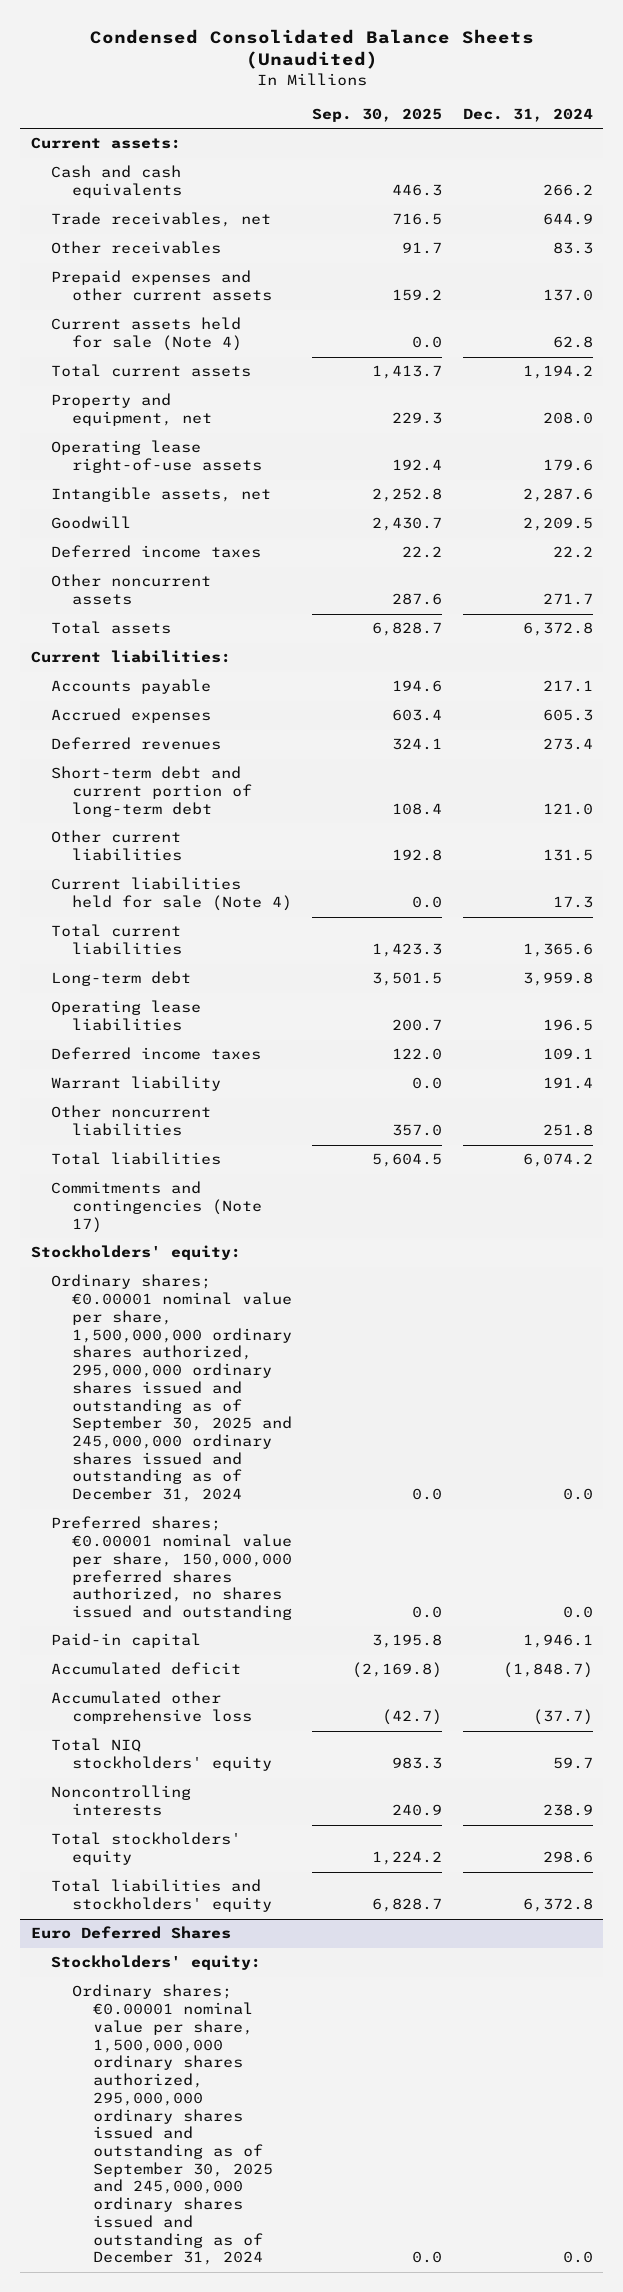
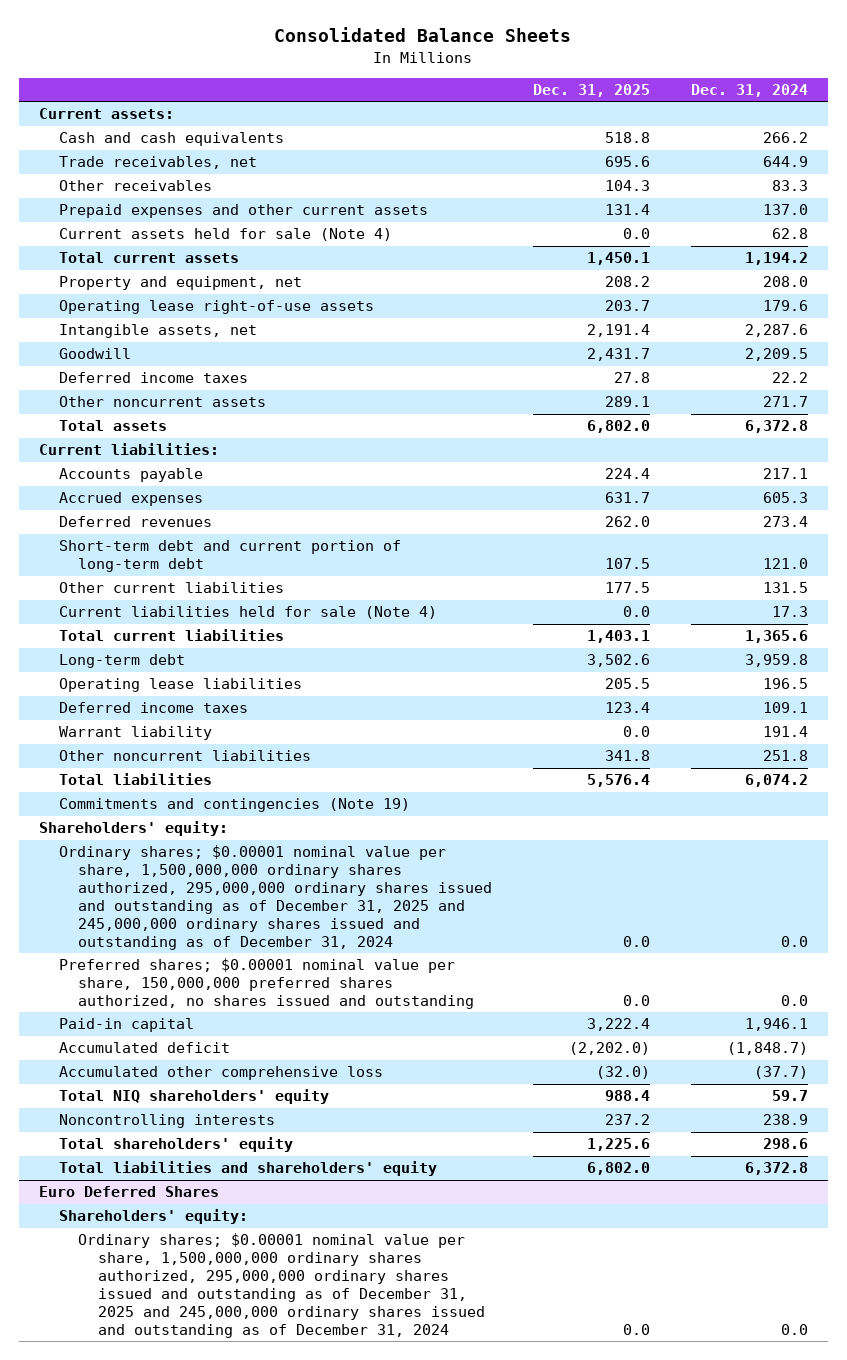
[89,28,534,70] Condensed Consolidated Balance Sheets (Unaudited) -> [274,27,572,43] Consolidated Balance Sheets
[312,107,443,122] Sep. 30, 2025 -> none
none -> [532,84,650,98] Dec. 31, 2025
[51,1181,262,1233] Commitments and contingencies (Note 17) -> [58,798,410,813] Commitments and contingencies (Note 19)
[30,1245,241,1261] Stockholders' equity: -> [39,821,229,837] Shareholders' equity:
[51,1274,292,1503] Ordinary shares; €0.00001 nominal value per share, 1,500,000,000 ordinary shares authorized, 295,000,000 ordinary shares issued and outstanding as of September 30, 2025 and 245,000,000 ordinary shares issued and outstanding as of December 31, 2024 -> [58,845,493,950] Ordinary shares; $0.00001 nominal value per share, 1,500,000,000 ordinary shares authorized, 295,000,000 ordinary shares issued and outstanding as of December 31, 2025 and 245,000,000 ordinary shares issued and outstanding as of December 31, 2024
[51,1516,292,1621] Preferred shares; €0.00001 nominal value per share, 150,000,000 preferred shares authorized, no shares issued and outstanding -> [58,958,475,1010] Preferred shares; $0.00001 nominal value per share, 150,000,000 preferred shares authorized, no shares issued and outstanding
[51,1738,272,1772] Total NIQ stockholders' equity -> [58,1089,329,1105] Total NIQ shareholders' equity
[51,1832,242,1866] Total stockholders' equity -> [58,1137,293,1153] Total shareholders' equity
[51,1879,272,1913] Total liabilities and stockholders' equity -> [58,1161,437,1177] Total liabilities and shareholders' equity
[51,1955,262,1971] Stockholders' equity: -> [58,1209,248,1225] Shareholders' equity:
[71,1984,273,2266] Ordinary shares; €0.00001 nominal value per share, 1,500,000,000 ordinary shares authorized, 295,000,000 ordinary shares issued and outstanding as of September 30, 2025 and 245,000,000 ordinary shares issued and outstanding as of December 31, 2024 -> [78,1233,485,1338] Ordinary shares; $0.00001 nominal value per share, 1,500,000,000 ordinary shares authorized, 295,000,000 ordinary shares issued and outstanding as of December 31, 2025 and 245,000,000 ordinary shares issued and outstanding as of December 31, 2024

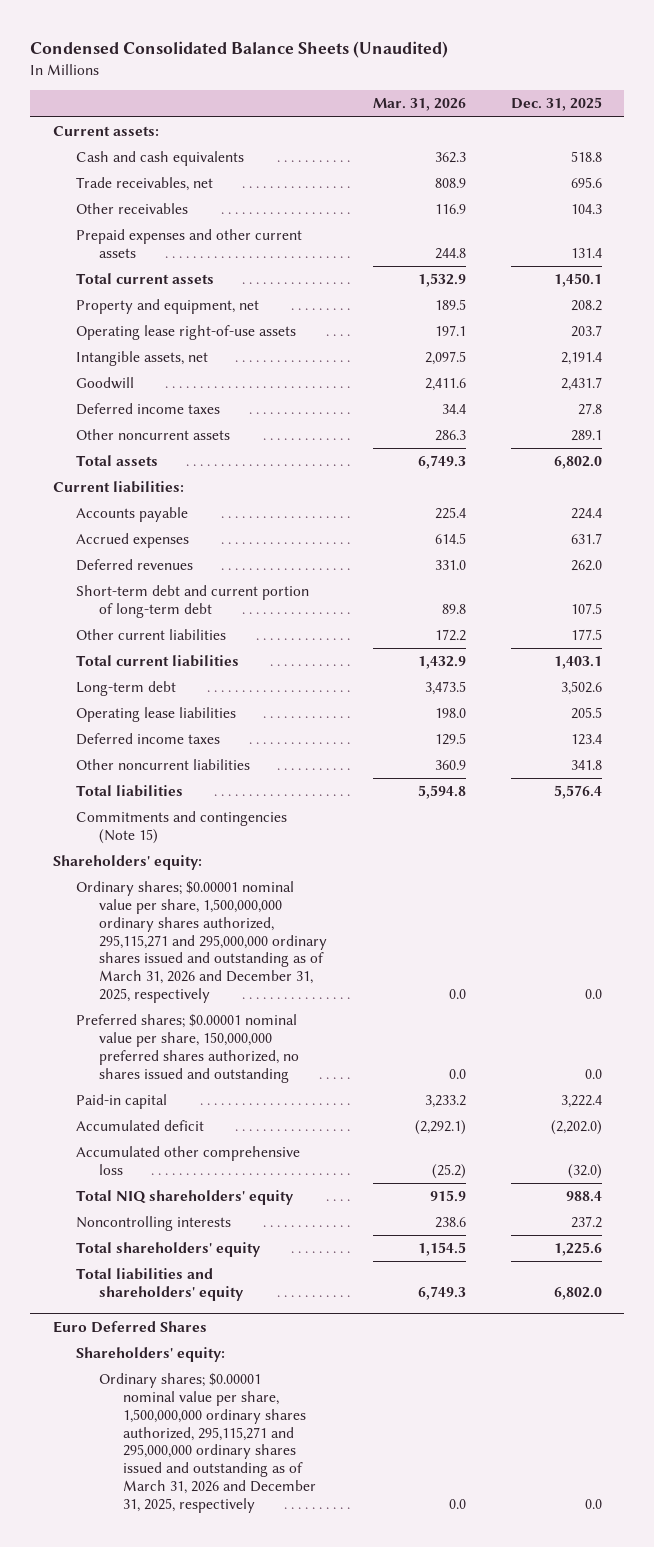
[274,27,572,43] Consolidated Balance Sheets -> [30,41,449,59] Condensed Consolidated Balance Sheets (Unaudited)
[690,84,808,98] Dec. 31, 2024 -> none
none -> [372,98,466,112] Mar. 31, 2026
[58,228,392,242] Current assets held for sale (Note 4) -> none
[58,606,437,620] Current liabilities held for sale (Note 4) -> none
[58,726,212,741] Warrant liability -> none
[58,798,410,813] Commitments and contingencies (Note 19) -> [76,811,288,844] Commitments and contingencies (Note 15)
[58,845,493,950] Ordinary shares; $0.00001 nominal value per share, 1,500,000,000 ordinary shares authorized, 295,000,000 ordinary shares issued and outstanding as of December 31, 2025 and 245,000,000 ordinary shares issued and outstanding as of December 31, 2024 -> [76,881,328,1003] Ordinary shares; $0.00001 nominal value per share, 1,500,000,000 ordinary shares authorized, 295,115,271 and 295,000,000 ordinary shares issued and outstanding as of March 31, 2026 and December 31, 2025, respectively
[78,1233,485,1338] Ordinary shares; $0.00001 nominal value per share, 1,500,000,000 ordinary shares authorized, 295,000,000 ordinary shares issued and outstanding as of December 31, 2025 and 245,000,000 ordinary shares issued and outstanding as of December 31, 2024 -> [99,1373,316,1513] Ordinary shares; $0.00001 nominal value per share, 1,500,000,000 ordinary shares authorized, 295,115,271 and 295,000,000 ordinary shares issued and outstanding as of March 31, 2026 and December 31, 2025, respectively

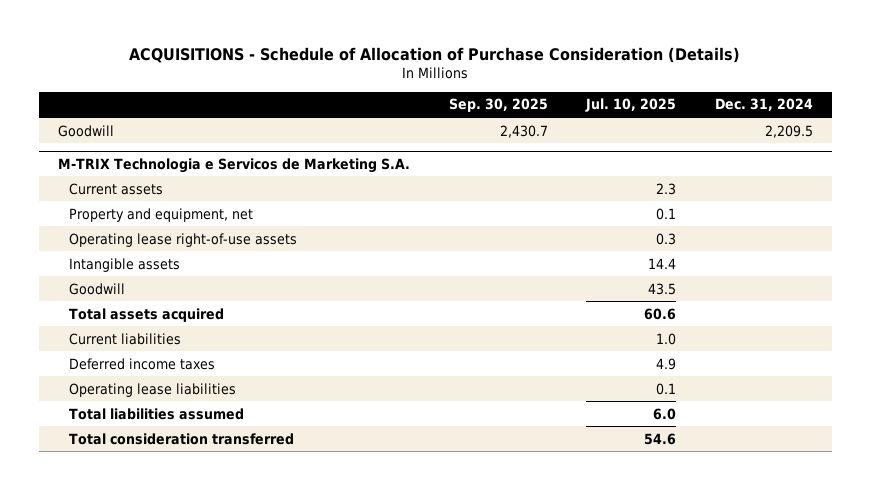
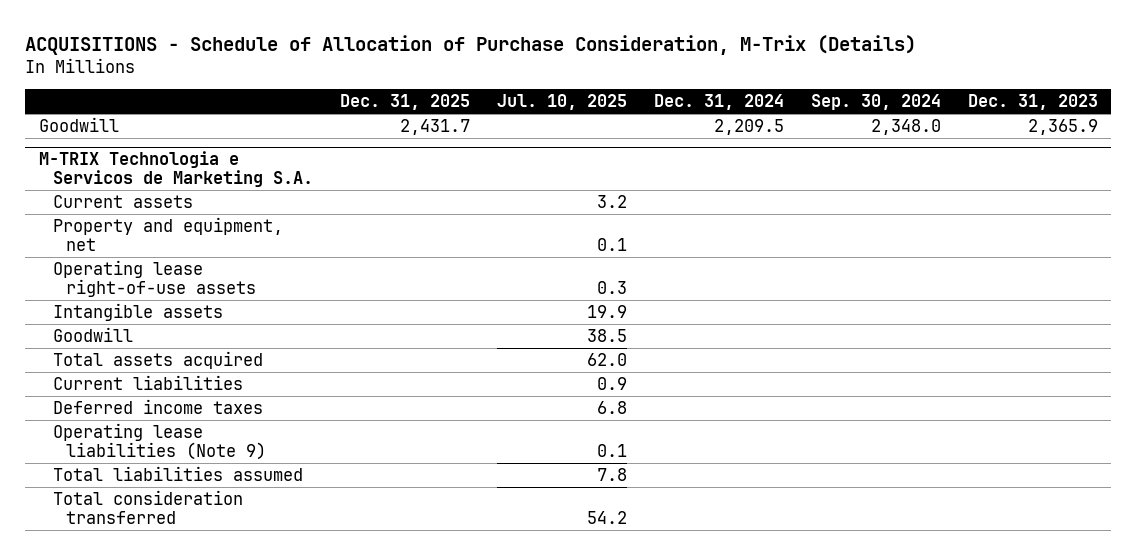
[129,46,741,63] ACQUISITIONS - Schedule of Allocation of Purchase Consideration (Details) -> [25,34,917,55] ACQUISITIONS - Schedule of Allocation of Purchase Consideration, M-Trix (Details)
[448,98,548,113] Sep. 30, 2025 -> none
none -> [339,94,470,111] Dec. 31, 2025
none -> [810,94,941,111] Sep. 30, 2024
none -> [967,94,1098,111] Dec. 31, 2023
[656,182,677,195] 2.3 -> [596,194,627,208] 3.2
[648,257,677,269] 14.4 -> [586,304,627,318] 19.9
[648,282,677,295] 43.5 -> [586,328,627,342] 38.5
[644,307,677,320] 60.6 -> [586,352,627,366] 62.0
[656,332,677,345] 1.0 -> [596,376,627,390] 0.9
[656,357,677,370] 4.9 -> [596,400,627,414] 6.8
[68,382,236,397] Operating lease liabilities -> [52,422,267,460] Operating lease liabilities (Note 9)
[653,407,677,420] 6.0 -> [596,467,627,481] 7.8
[644,432,677,445] 54.6 -> [586,510,627,524] 54.2

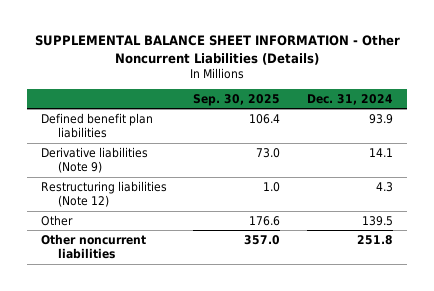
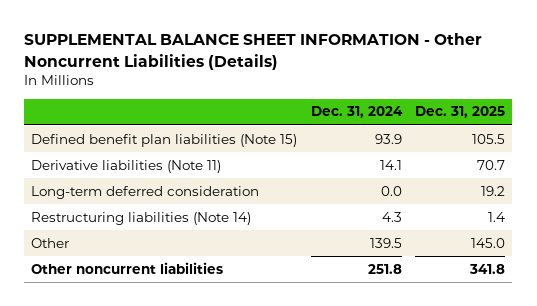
[193,94,281,107] Sep. 30, 2025 -> none
none -> [415,106,506,119] Dec. 31, 2025
[40,112,153,139] Defined benefit plan liabilities -> [31,133,298,147] Defined benefit plan liabilities (Note 15)
[40,146,148,174] Derivative liabilities (Note 9) -> [31,159,222,173] Derivative liabilities (Note 11)
none -> [31,185,260,199] Long-term deferred consideration
[40,180,167,208] Restructuring liabilities (Note 12) -> [31,211,252,225] Restructuring liabilities (Note 14)

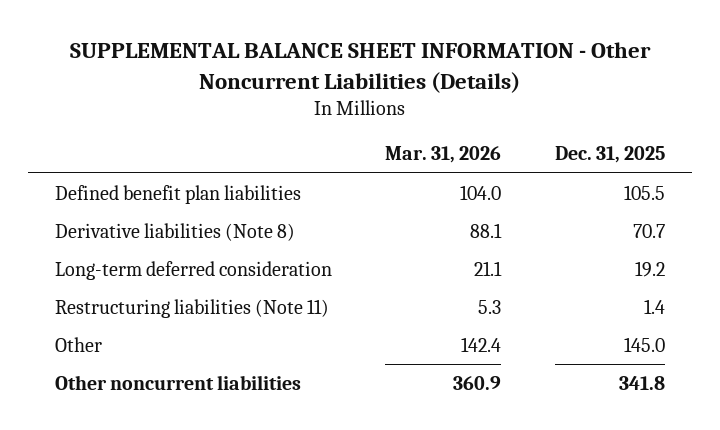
[310,106,403,119] Dec. 31, 2024 -> none
none -> [385,146,502,164] Mar. 31, 2026
[31,133,298,147] Defined benefit plan liabilities (Note 15) -> [54,184,301,204] Defined benefit plan liabilities
[31,159,222,173] Derivative liabilities (Note 11) -> [54,222,295,241] Derivative liabilities (Note 8)
[31,211,252,225] Restructuring liabilities (Note 14) -> [54,298,329,318] Restructuring liabilities (Note 11)

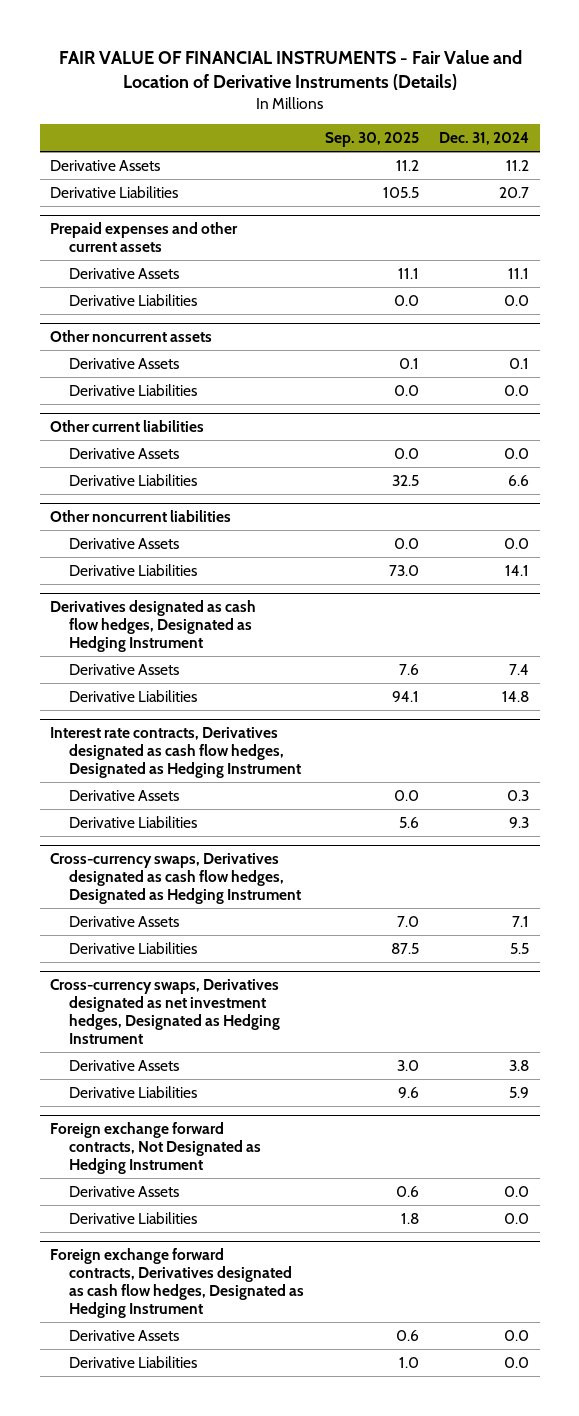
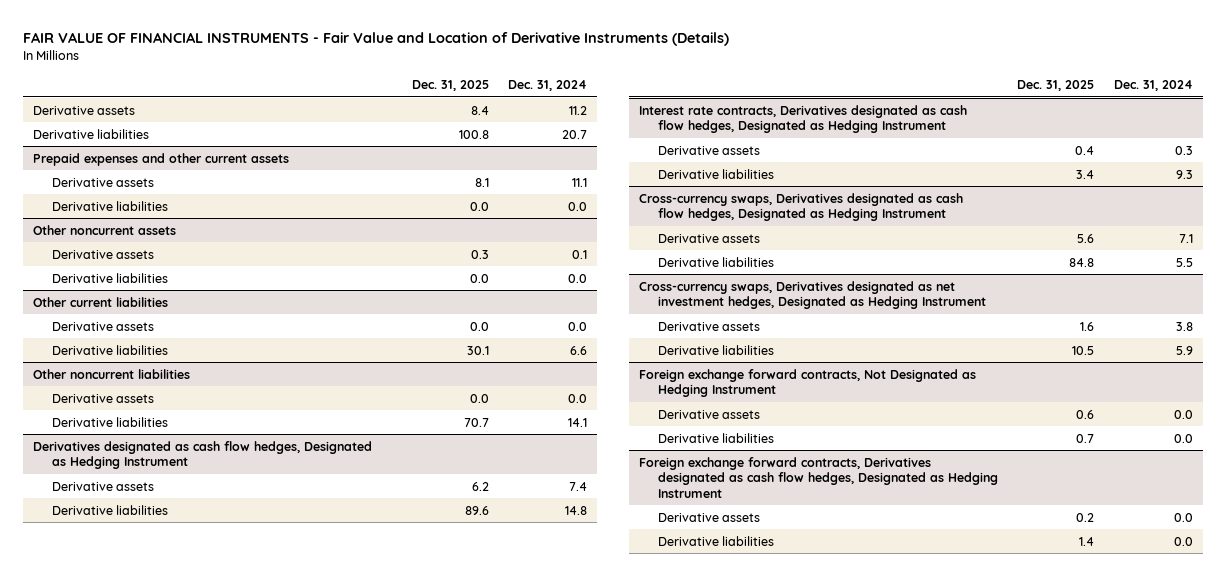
[324,131,419,147] Sep. 30, 2025 -> none
none -> [411,80,489,92] Dec. 31, 2025
[49,159,160,171] Derivative Assets -> [33,105,136,115] Derivative assets
[49,185,178,198] Derivative Liabilities -> [33,128,150,139] Derivative liabilities
[69,267,180,279] Derivative Assets -> [52,177,155,187] Derivative assets
[69,293,198,306] Derivative Liabilities -> [52,200,169,211] Derivative liabilities
[69,357,180,369] Derivative Assets -> [52,249,155,259] Derivative assets
[69,383,198,396] Derivative Liabilities -> [52,272,169,283] Derivative liabilities
[69,447,180,459] Derivative Assets -> [52,321,155,331] Derivative assets
[69,473,198,486] Derivative Liabilities -> [52,344,169,355] Derivative liabilities
[69,537,180,549] Derivative Assets -> [52,393,155,403] Derivative assets
[69,563,198,576] Derivative Liabilities -> [52,416,169,427] Derivative liabilities
[69,663,180,675] Derivative Assets -> [52,481,155,491] Derivative assets
[69,689,198,702] Derivative Liabilities -> [52,504,169,515] Derivative liabilities
[69,789,180,801] Derivative Assets -> [657,145,760,155] Derivative assets
[69,815,198,828] Derivative Liabilities -> [657,168,774,179] Derivative liabilities
[69,915,180,927] Derivative Assets -> [657,233,760,243] Derivative assets
[69,941,198,954] Derivative Liabilities -> [657,256,774,267] Derivative liabilities
[69,1059,180,1071] Derivative Assets -> [657,321,760,331] Derivative assets
[69,1085,198,1098] Derivative Liabilities -> [657,344,774,355] Derivative liabilities
[69,1185,180,1197] Derivative Assets -> [657,409,760,419] Derivative assets
[69,1211,198,1224] Derivative Liabilities -> [657,432,774,443] Derivative liabilities
[69,1329,180,1341] Derivative Assets -> [657,512,760,522] Derivative assets
[69,1355,198,1368] Derivative Liabilities -> [657,535,774,546] Derivative liabilities

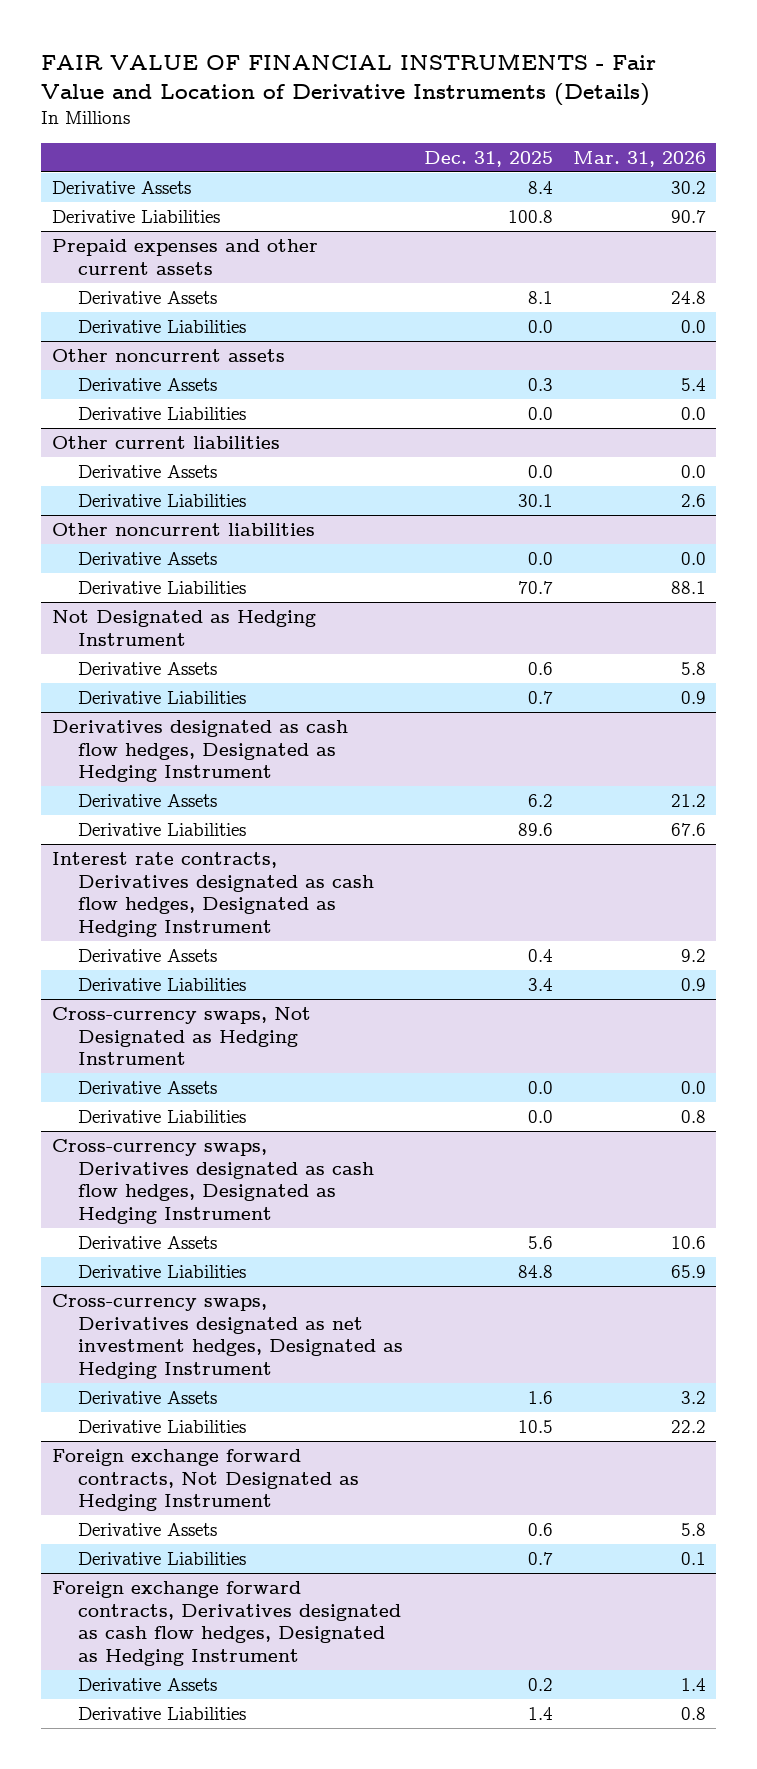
[508,80,588,92] Dec. 31, 2024 -> none
none -> [572,150,706,167] Mar. 31, 2026
[33,105,136,115] Derivative assets -> [51,180,191,194] Derivative Assets
[33,128,150,139] Derivative liabilities -> [51,209,220,223] Derivative Liabilities
[52,177,155,187] Derivative assets -> [78,290,218,304] Derivative Assets
[52,200,169,211] Derivative liabilities -> [78,319,247,333] Derivative Liabilities
[52,249,155,259] Derivative assets -> [78,377,218,391] Derivative Assets
[52,272,169,283] Derivative liabilities -> [78,406,247,420] Derivative Liabilities
[52,321,155,331] Derivative assets -> [78,464,218,478] Derivative Assets
[52,344,169,355] Derivative liabilities -> [78,493,247,507] Derivative Liabilities
[52,393,155,403] Derivative assets -> [78,551,218,565] Derivative Assets
[52,416,169,427] Derivative liabilities -> [78,580,247,594] Derivative Liabilities
none -> [51,609,316,646] Not Designated as Hedging Instrument
none -> [78,661,218,675] Derivative Assets
none -> [78,690,247,704] Derivative Liabilities
[52,481,155,491] Derivative assets -> [78,793,218,807] Derivative Assets
[52,504,169,515] Derivative liabilities -> [78,822,247,836] Derivative Liabilities
[657,145,760,155] Derivative assets -> [78,948,218,962] Derivative Assets
[657,168,774,179] Derivative liabilities -> [78,977,247,991] Derivative Liabilities
none -> [51,1006,311,1066] Cross-currency swaps, Not Designated as Hedging Instrument
none -> [78,1080,218,1094] Derivative Assets
none -> [78,1109,247,1123] Derivative Liabilities
[657,233,760,243] Derivative assets -> [78,1235,218,1249] Derivative Assets
[657,256,774,267] Derivative liabilities -> [78,1264,247,1278] Derivative Liabilities
[657,321,760,331] Derivative assets -> [78,1390,218,1404] Derivative Assets
[657,344,774,355] Derivative liabilities -> [78,1419,247,1433] Derivative Liabilities
[657,409,760,419] Derivative assets -> [78,1522,218,1536] Derivative Assets
[657,432,774,443] Derivative liabilities -> [78,1551,247,1565] Derivative Liabilities
[657,512,760,522] Derivative assets -> [78,1677,218,1691] Derivative Assets
[657,535,774,546] Derivative liabilities -> [78,1706,247,1720] Derivative Liabilities

